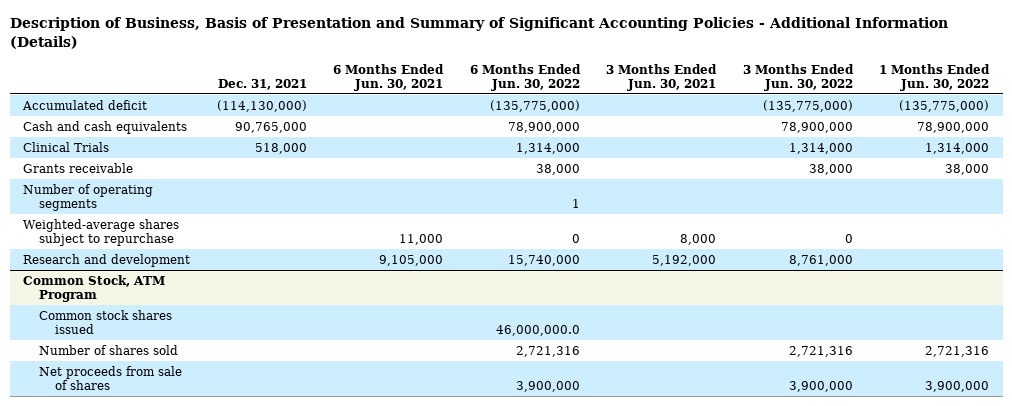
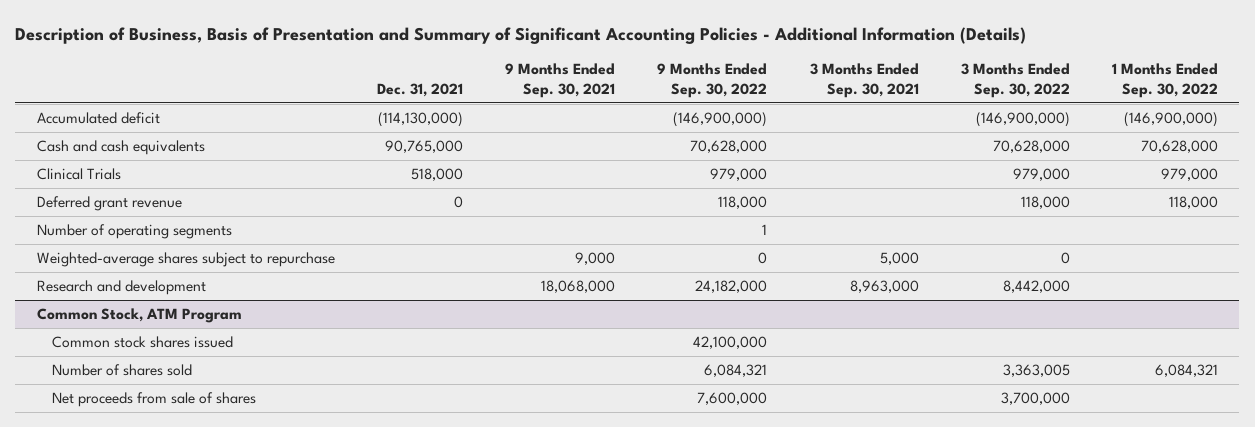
[333,63,445,91] 6 Months Ended Jun. 30, 2021 -> none
[469,63,581,91] 6 Months Ended Jun. 30, 2022 -> none
[606,63,718,91] 3 Months Ended Jun. 30, 2021 -> none
[742,63,854,91] 3 Months Ended Jun. 30, 2022 -> none
[879,63,991,91] 1 Months Ended Jun. 30, 2022 -> none
none -> [505,63,616,99] 9 Months Ended Sep. 30, 2021
none -> [657,63,768,99] 9 Months Ended Sep. 30, 2022
none -> [809,63,919,99] 3 Months Ended Sep. 30, 2021
none -> [960,63,1070,99] 3 Months Ended Sep. 30, 2022
none -> [1112,63,1219,99] 1 Months Ended Sep. 30, 2022
[23,162,134,173] Grants receivable -> none
none -> [36,195,182,211] Deferred grant revenue

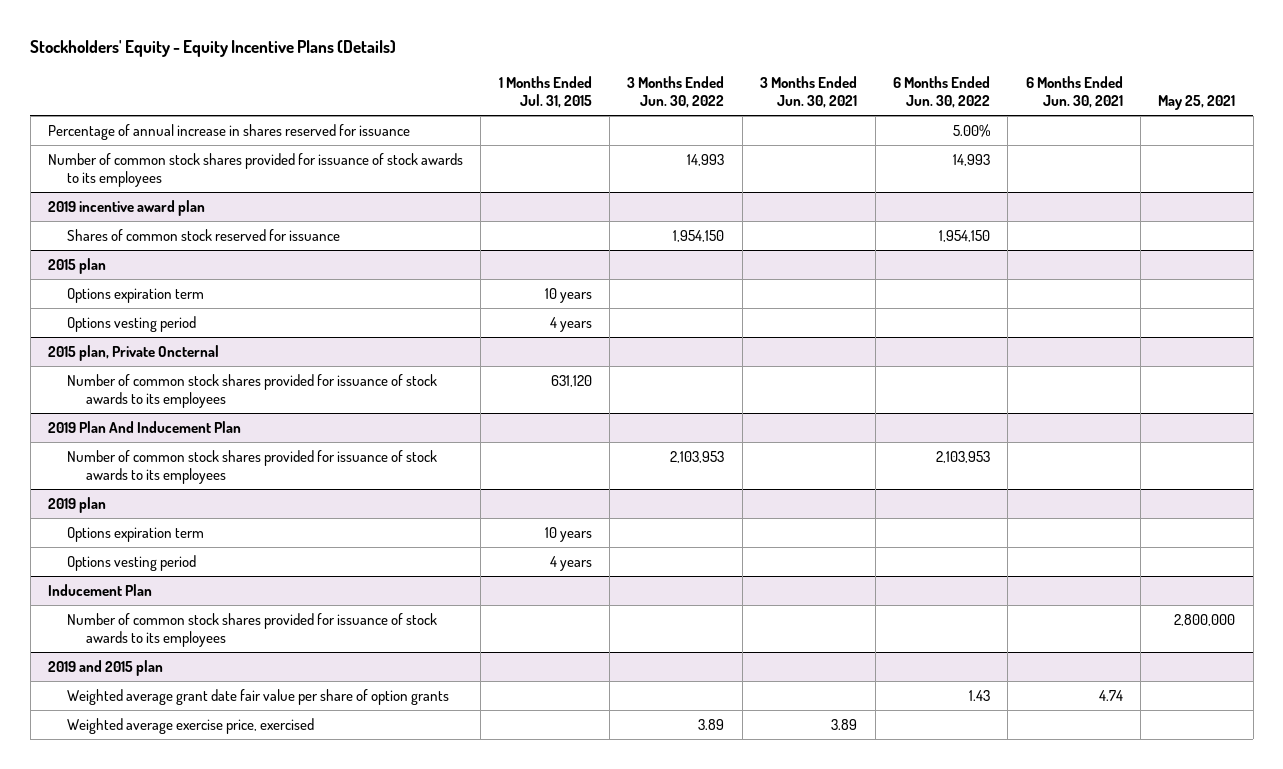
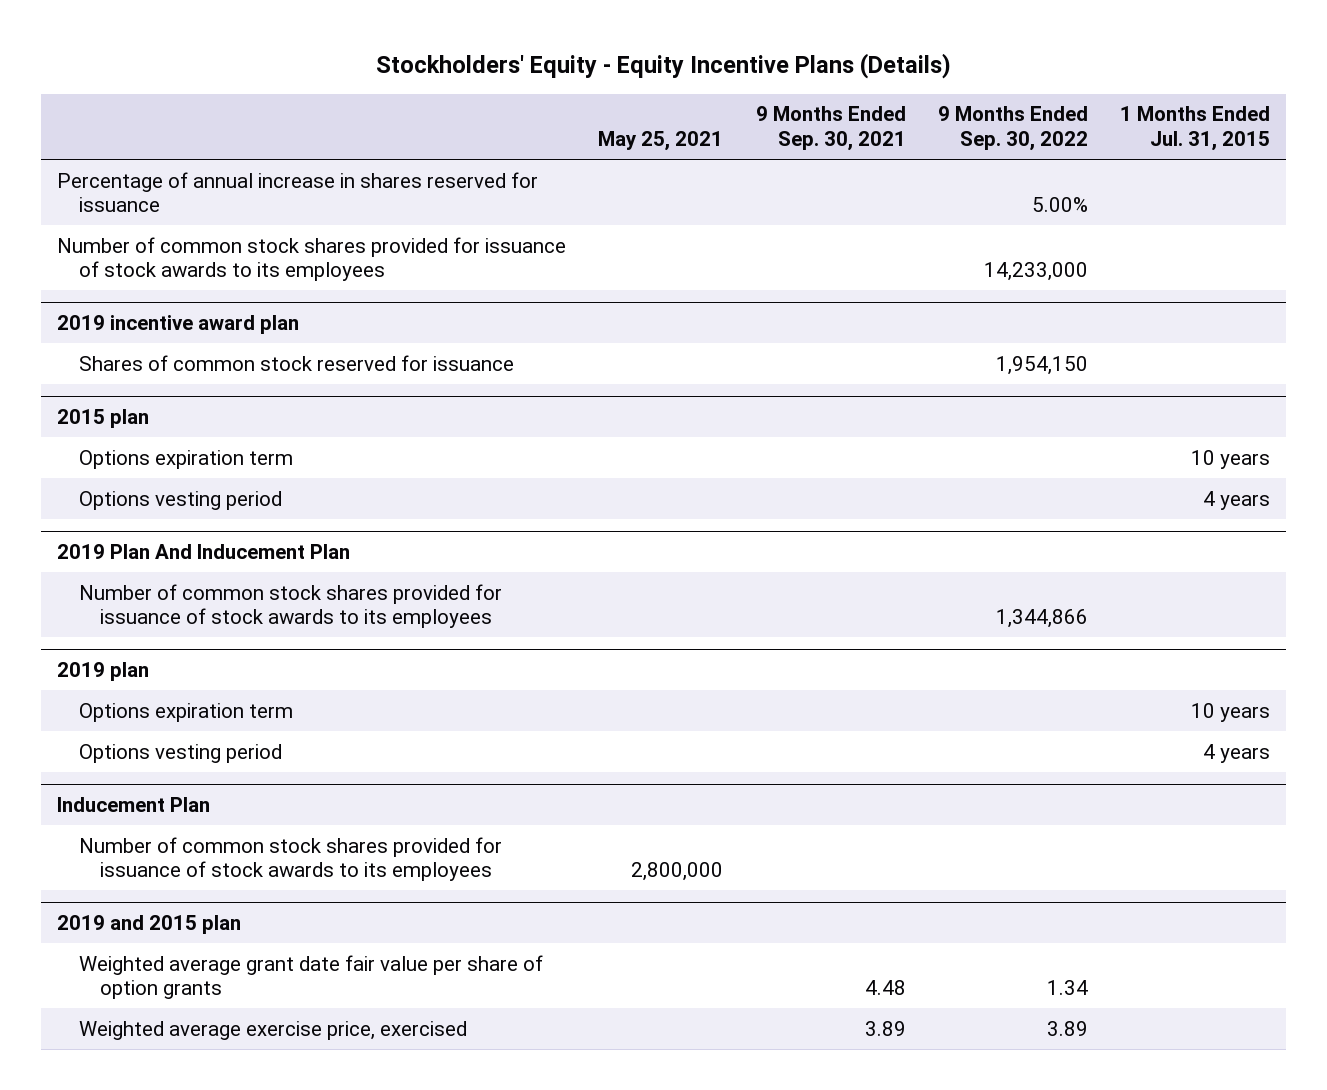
[627,75,725,109] 3 Months Ended Jun. 30, 2022 -> none
[760,75,858,109] 3 Months Ended Jun. 30, 2021 -> none
[892,75,990,109] 6 Months Ended Jun. 30, 2022 -> none
[1025,75,1123,109] 6 Months Ended Jun. 30, 2021 -> none
none -> [755,106,906,151] 9 Months Ended Sep. 30, 2021
none -> [937,106,1088,151] 9 Months Ended Sep. 30, 2022
[47,344,219,361] 2015 plan, Private Oncternal -> none
[66,373,437,409] Number of common stock shares provided for issuance of stock awards to its employees -> none

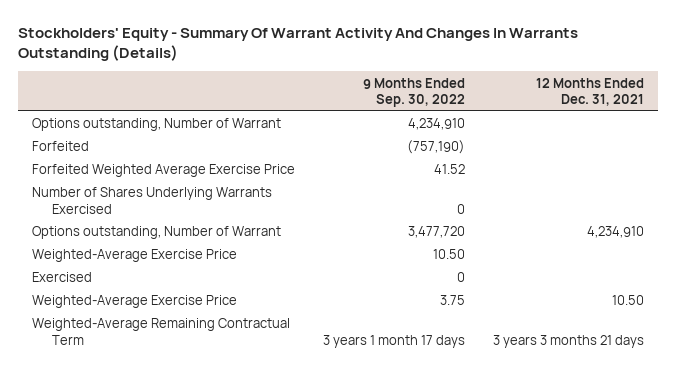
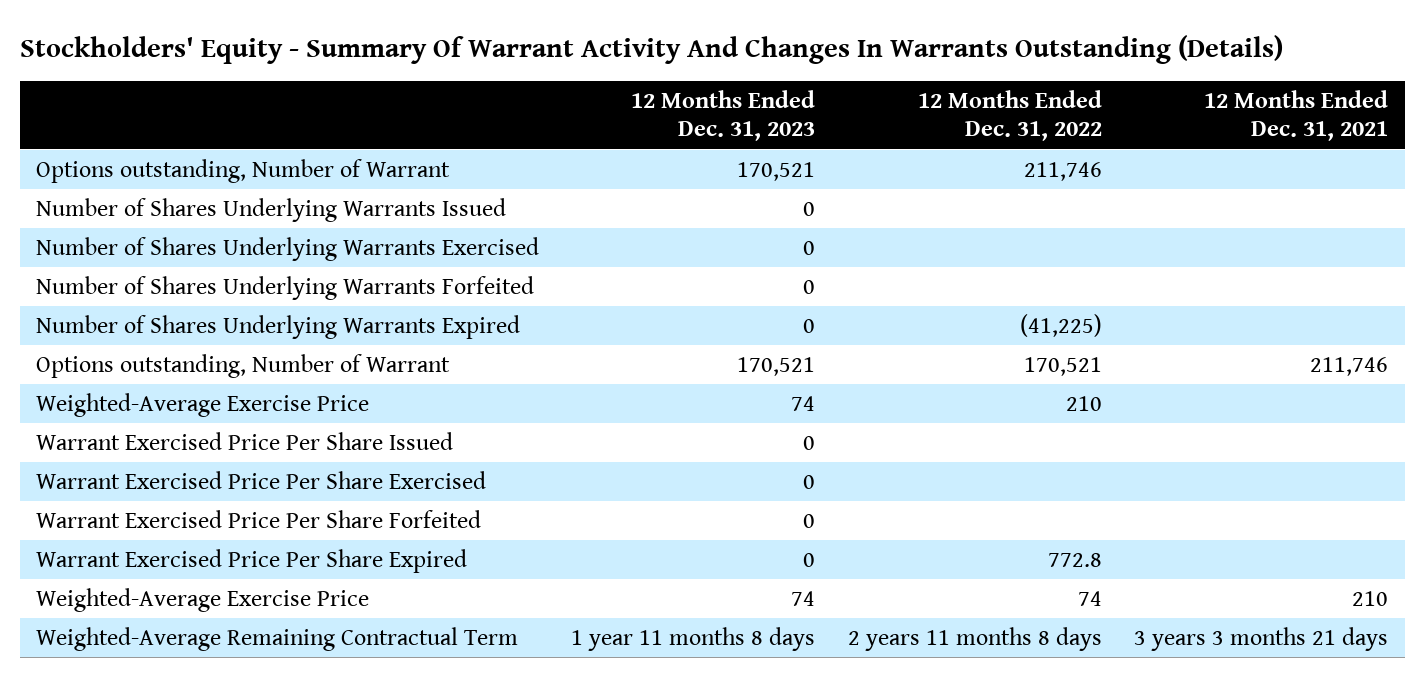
[362,77,465,107] 9 Months Ended Sep. 30, 2022 -> none
none -> [631,89,816,142] 12 Months Ended Dec. 31, 2023
none -> [917,89,1102,142] 12 Months Ended Dec. 31, 2022
[31,141,89,152] Forfeited -> none
[31,164,295,178] Forfeited Weighted Average Exercise Price -> none
none -> [35,198,506,223] Number of Shares Underlying Warrants Issued
none -> [35,276,534,301] Number of Shares Underlying Warrants Forfeited
none -> [35,315,520,340] Number of Shares Underlying Warrants Expired
[586,226,644,239] 4,234,910 -> [1310,357,1389,377] 211,746
none -> [35,432,453,451] Warrant Exercised Price Per Share Issued
[31,272,92,283] Exercised -> [35,471,486,490] Warrant Exercised Price Per Share Exercised
none -> [35,510,481,529] Warrant Exercised Price Per Share Forfeited
none -> [35,549,467,574] Warrant Exercised Price Per Share Expired
[611,295,644,306] 10.50 -> [1352,591,1389,607] 210

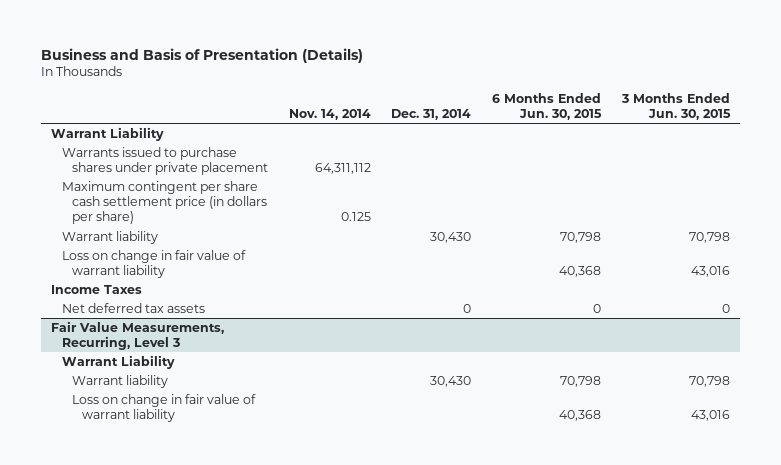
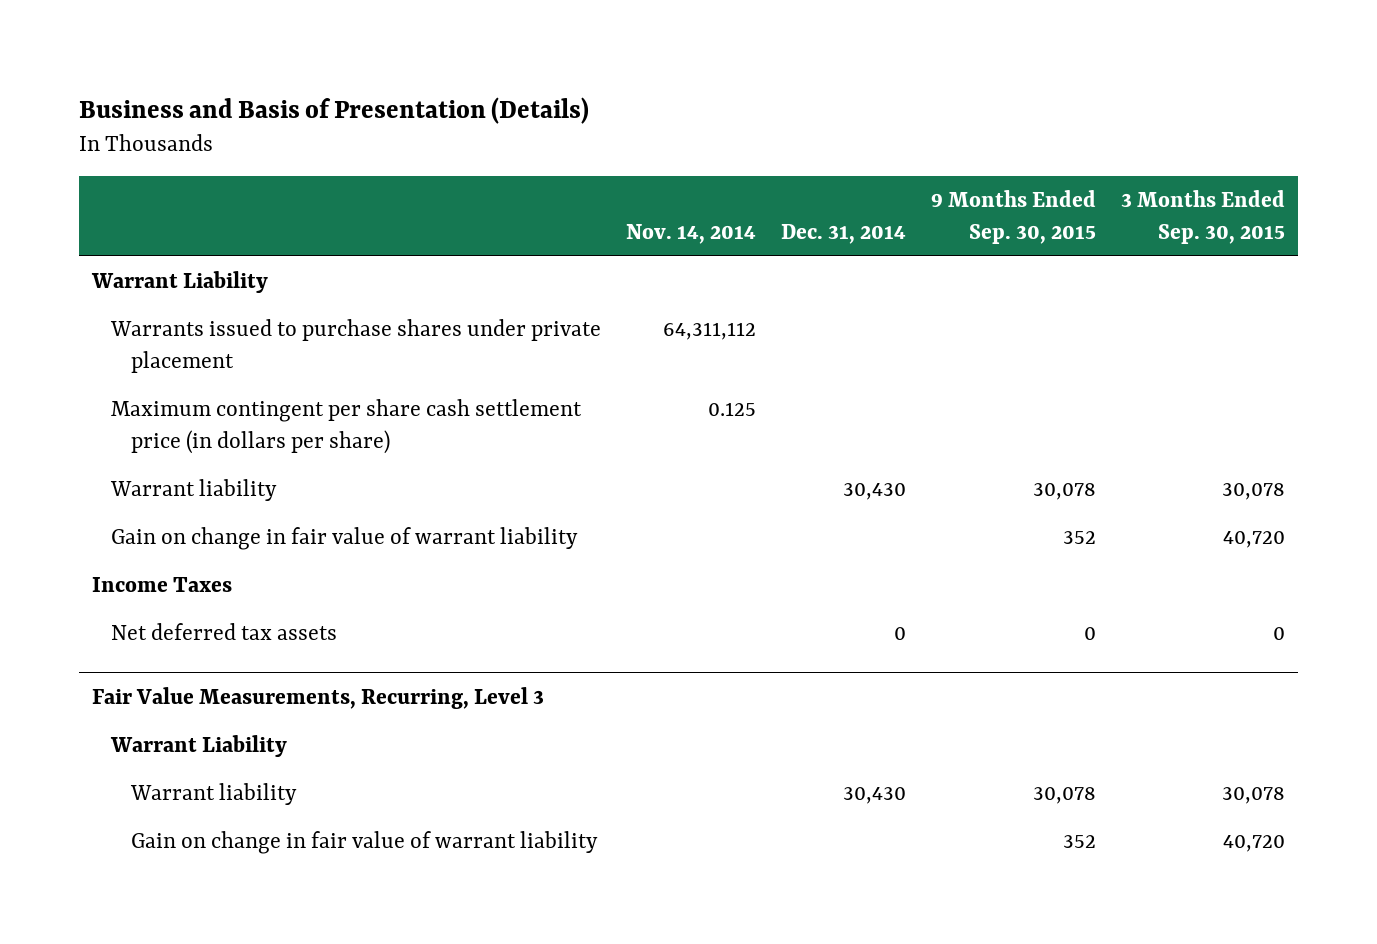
[492,92,603,120] 6 Months Ended Jun. 30, 2015 -> none
[620,92,731,120] 3 Months Ended Jun. 30, 2015 -> none
none -> [931,190,1097,244] 9 Months Ended Sep. 30, 2015
none -> [1121,190,1286,244] 3 Months Ended Sep. 30, 2015
[61,249,246,279] Loss on change in fair value of warrant liability -> [111,527,579,551] Gain on change in fair value of warrant liability
[71,393,256,423] Loss on change in fair value of warrant liability -> [130,831,598,855] Gain on change in fair value of warrant liability

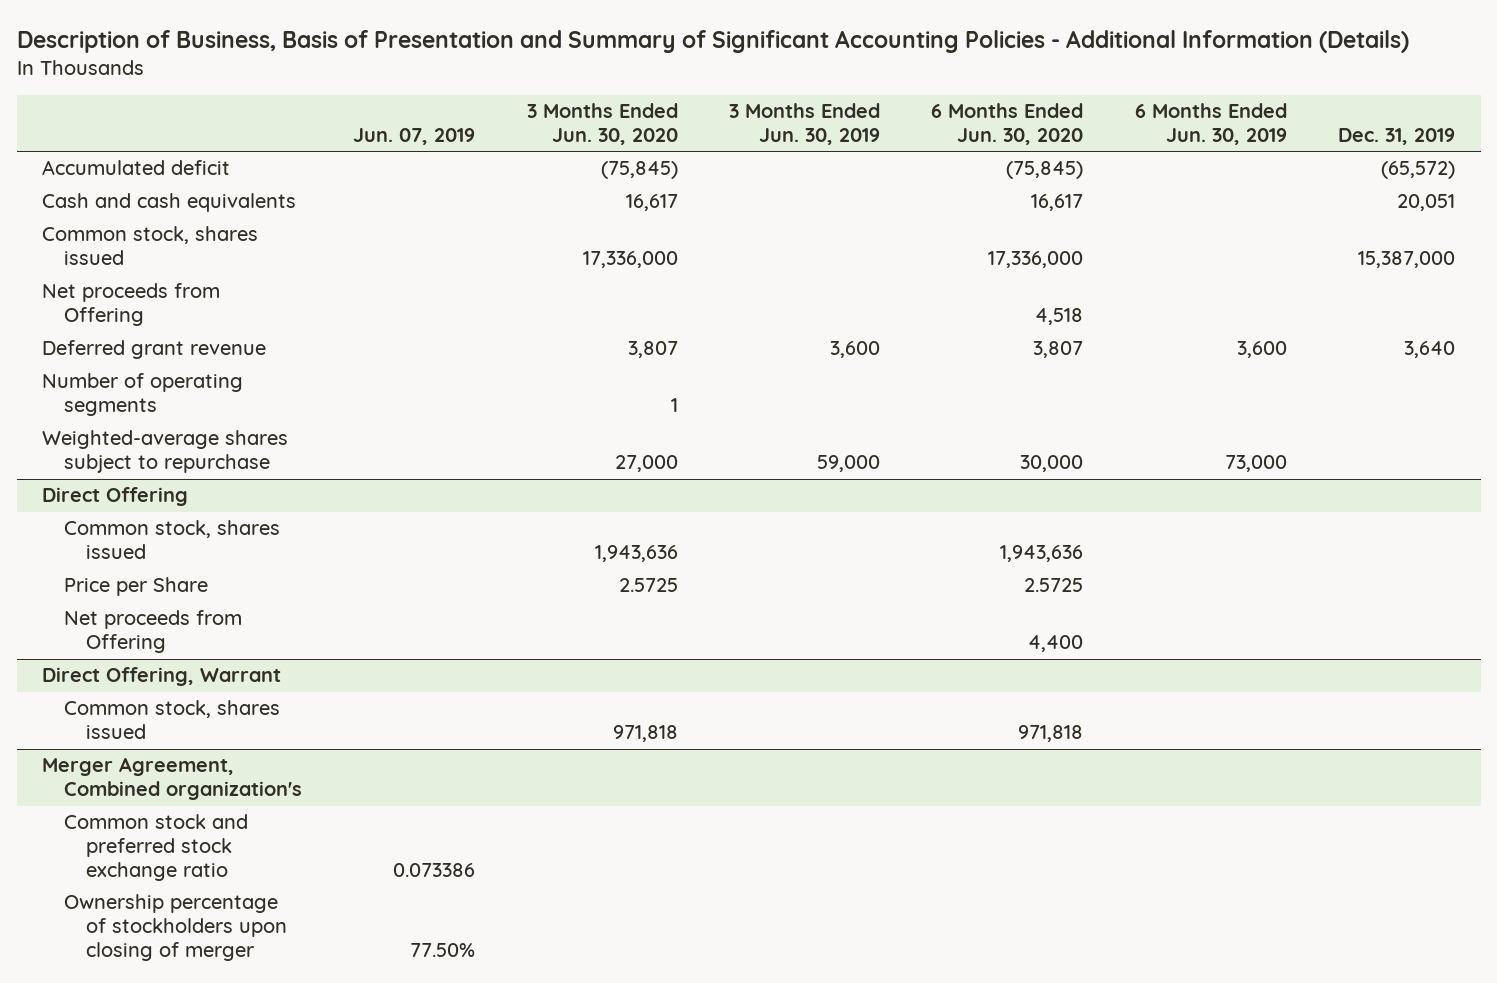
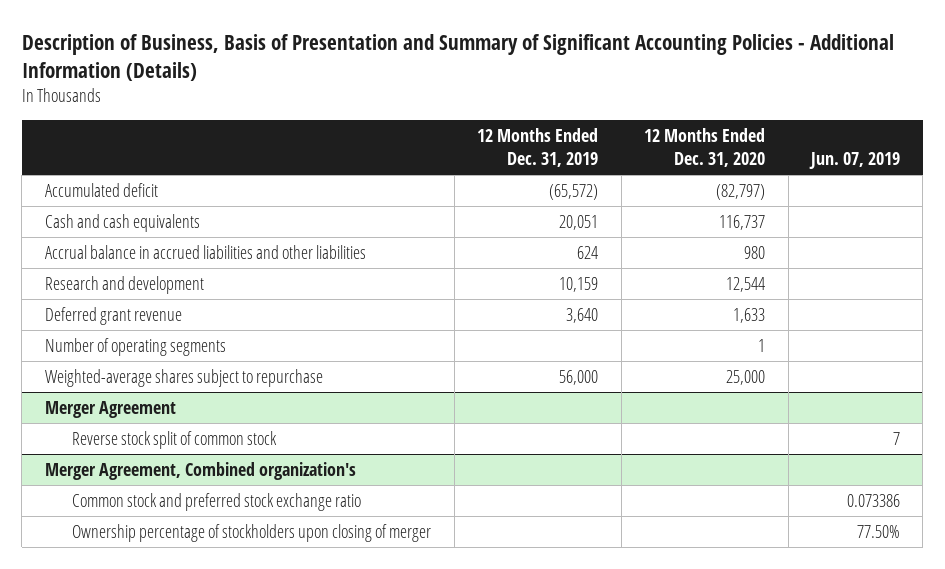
[526,102,678,145] 3 Months Ended Jun. 30, 2020 -> none
[729,102,881,145] 3 Months Ended Jun. 30, 2019 -> none
[931,102,1084,145] 6 Months Ended Jun. 30, 2020 -> none
[1134,102,1287,145] 6 Months Ended Jun. 30, 2019 -> none
[1338,127,1456,145] Dec. 31, 2019 -> none
none -> [477,127,599,168] 12 Months Ended Dec. 31, 2019
none -> [644,127,766,168] 12 Months Ended Dec. 31, 2020
[42,226,259,266] Common stock, shares issued -> none
[42,283,221,327] Net proceeds from Offering -> none
none -> [44,244,366,259] Accrual balance in accrued liabilities and other liabilities
none -> [44,275,204,294] Research and development
[42,487,189,507] Direct Offering -> none
[64,520,281,560] Common stock, shares issued -> none
[64,577,209,597] Price per Share -> none
[64,610,243,654] Net proceeds from Offering -> none
[42,667,282,687] Direct Offering, Warrant -> none
[64,700,281,740] Common stock, shares issued -> none
none -> [44,400,176,418] Merger Agreement
none -> [72,430,278,449] Reverse stock split of common stock

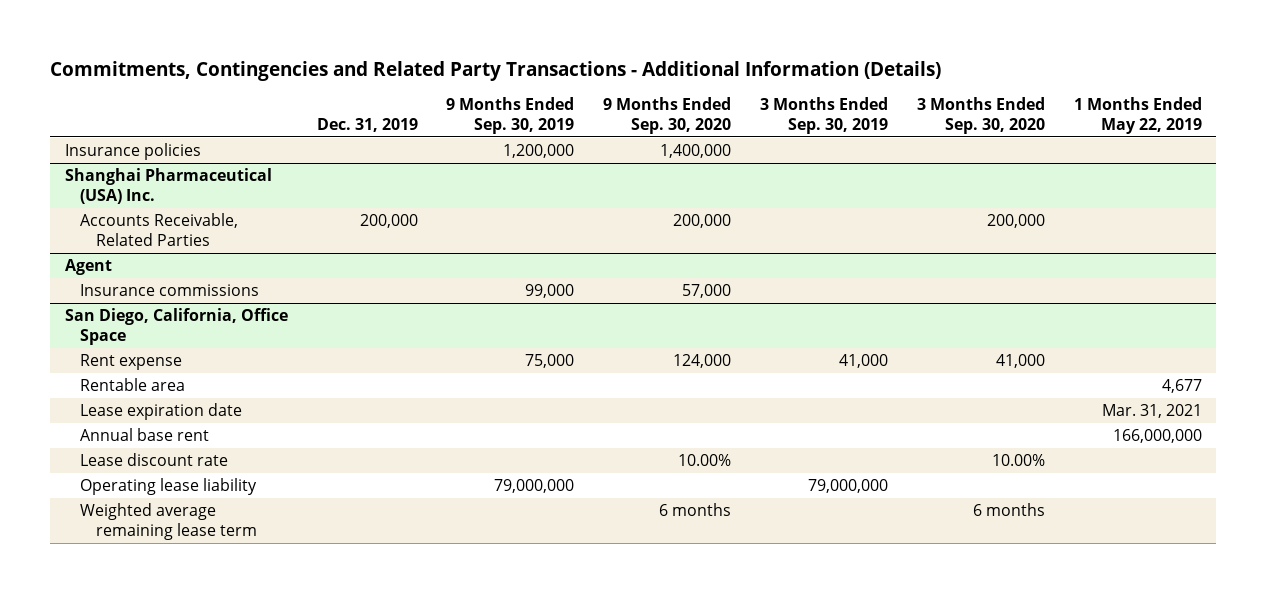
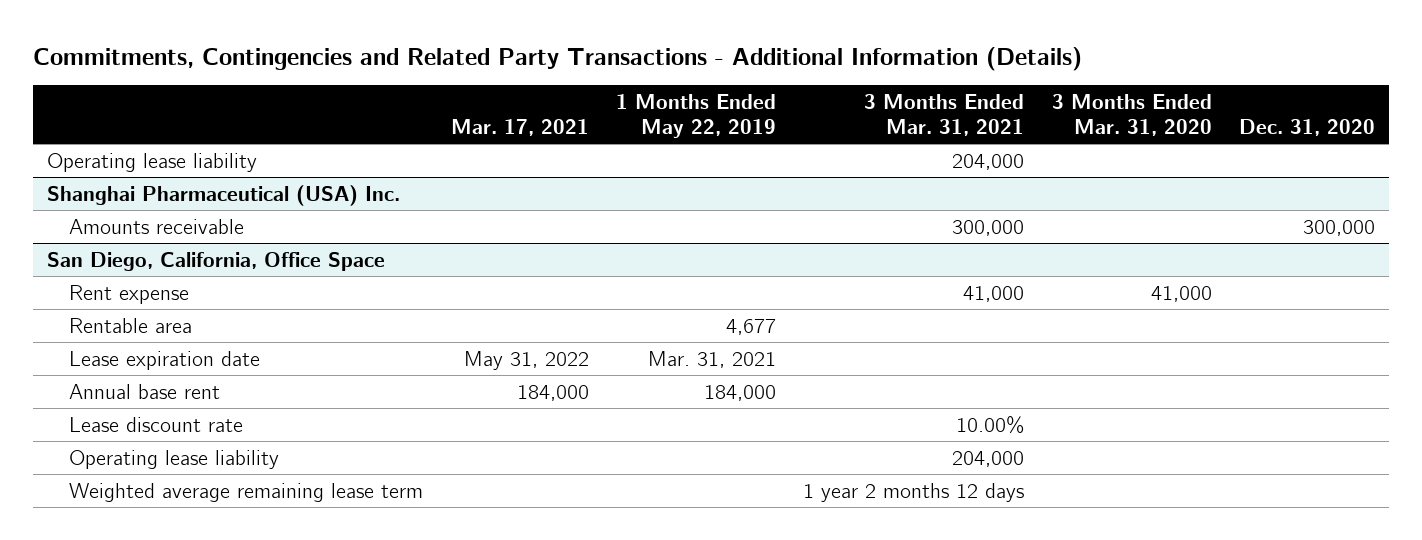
[316,117,418,132] Dec. 31, 2019 -> none
[446,96,575,134] 9 Months Ended Sep. 30, 2019 -> none
[603,96,732,134] 9 Months Ended Sep. 30, 2020 -> none
[759,96,888,134] 3 Months Ended Sep. 30, 2019 -> none
[916,96,1045,134] 3 Months Ended Sep. 30, 2020 -> none
none -> [450,118,589,136] Mar. 17, 2021
none -> [864,93,1025,136] 3 Months Ended Mar. 31, 2021
none -> [1051,93,1212,136] 3 Months Ended Mar. 31, 2020
none -> [1239,118,1376,136] Dec. 31, 2020
[64,143,201,161] Insurance policies -> none
none -> [46,152,257,172] Operating lease liability
[64,259,112,276] Agent -> none
[80,284,260,297] Insurance commissions -> none
[80,213,239,247] Accounts Receivable, Related Parties -> [69,218,245,234] Amounts receivable
[1112,429,1202,444] 166,000,000 -> [703,384,776,401] 184,000

